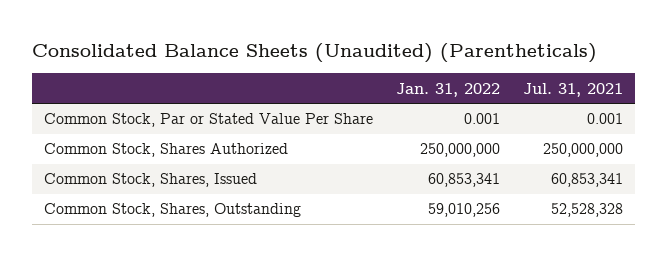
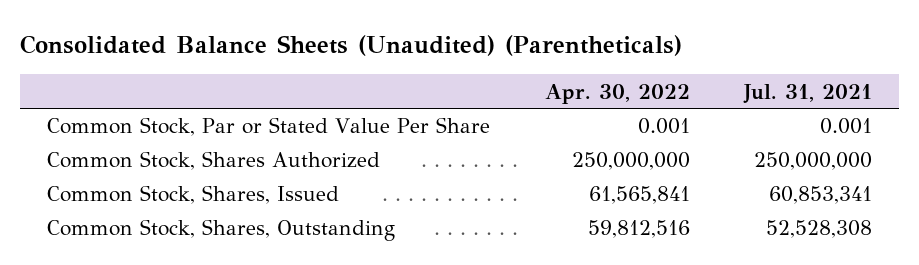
[396,82,501,97] Jan. 31, 2022 -> none
none -> [544,83,690,104] Apr. 30, 2022
[551,203,624,218] 52,528,328 -> [765,220,872,239] 52,528,308

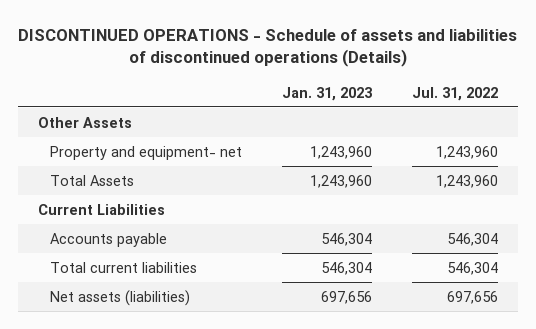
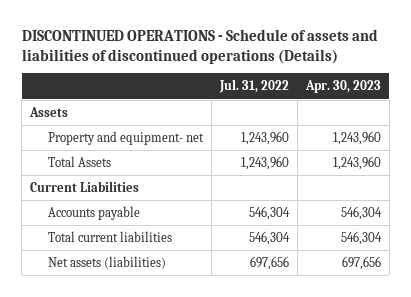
[281,86,372,101] Jan. 31, 2023 -> none
none -> [304,80,381,94] Apr. 30, 2023
[38,116,133,128] Other Assets -> [28,106,68,117] Assets

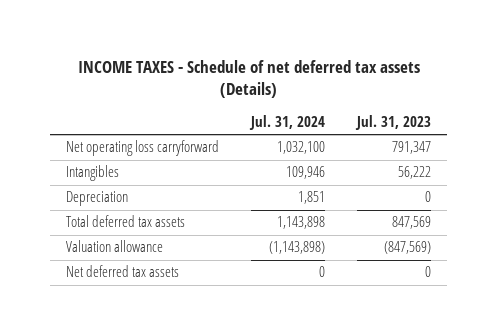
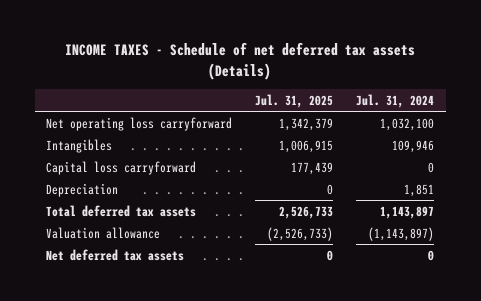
[355,115,432,131] Jul. 31, 2023 -> none
none -> [255,93,334,108] Jul. 31, 2025
none -> [46,160,197,175] Capital loss carryforward
[277,216,326,230] 1,143,898 -> [380,205,435,219] 1,143,897
[269,241,326,255] (1,143,898) -> [368,226,435,241] (1,143,897)

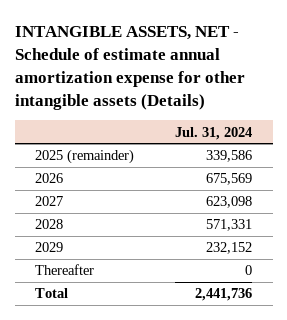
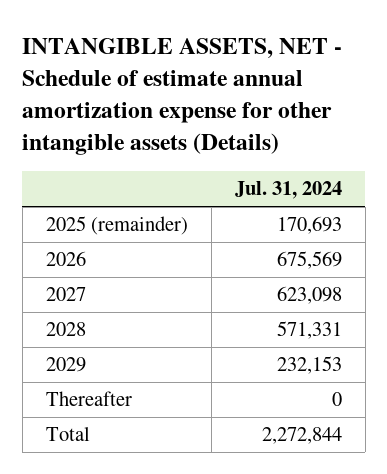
[206,150,253,163] 339,586 -> [276,216,342,235] 170,693
[206,242,253,255] 232,152 -> [276,356,342,375] 232,153
[195,288,253,302] 2,441,736 -> [261,427,342,445] 2,272,844

